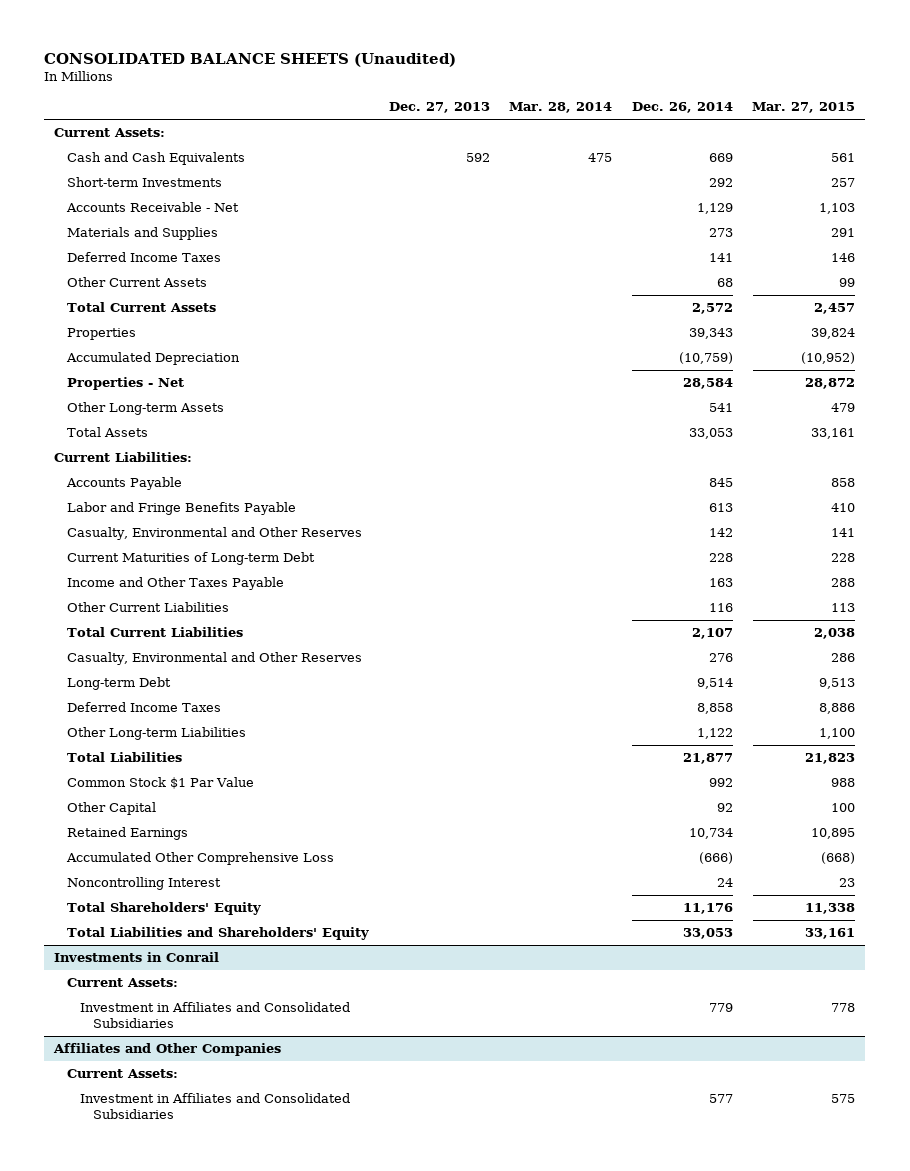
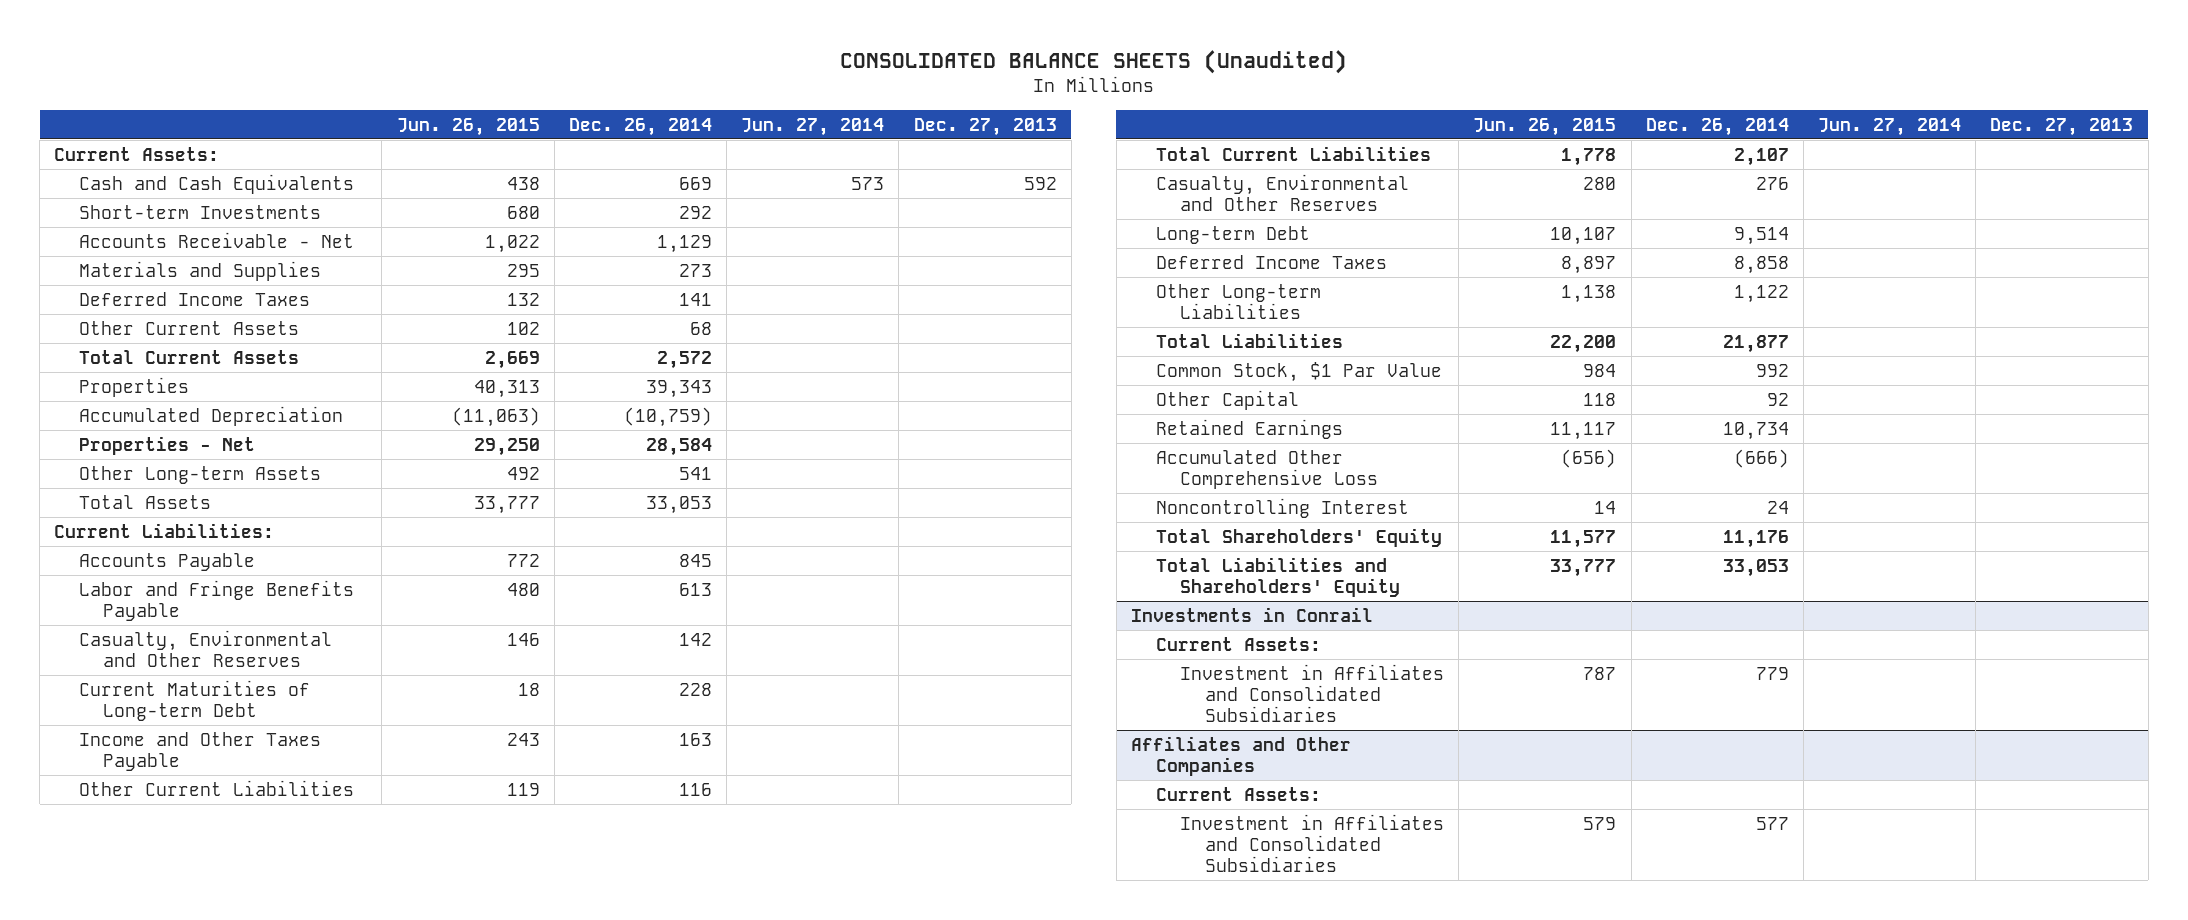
[509,102,613,114] Mar. 28, 2014 -> none
[752,102,856,114] Mar. 27, 2015 -> none
none -> [396,117,540,136] Jun. 26, 2015
none -> [741,117,885,136] Jun. 27, 2014
[66,777,254,790] Common Stock $1 Par Value -> [1155,361,1442,382] Common Stock, $1 Par Value

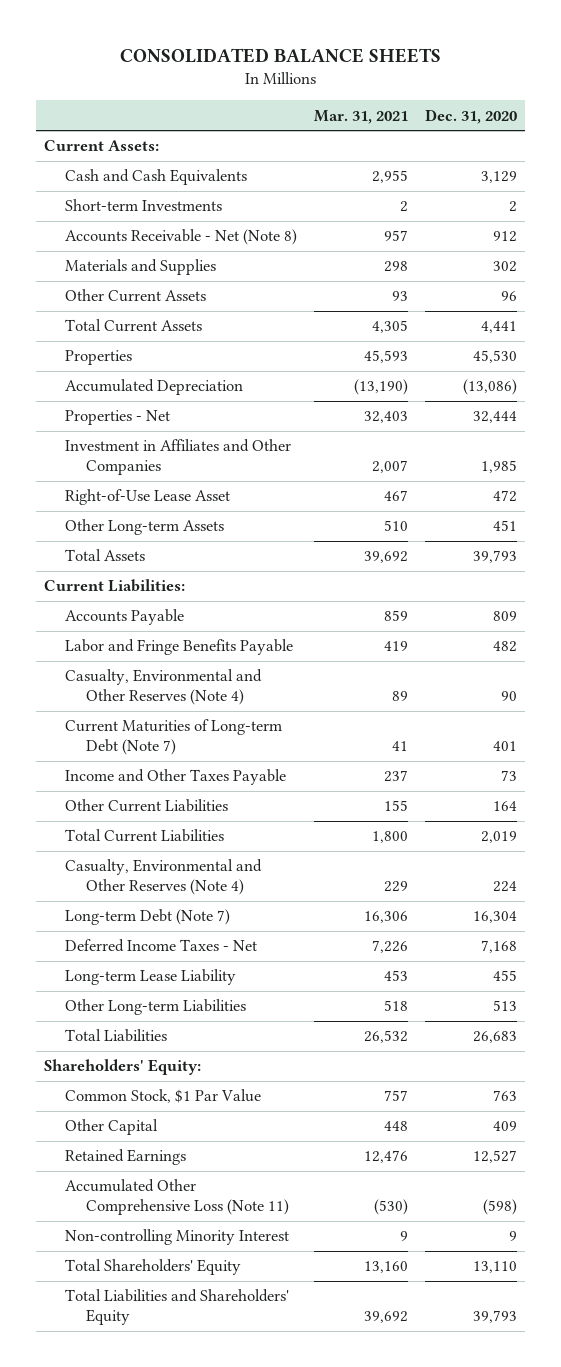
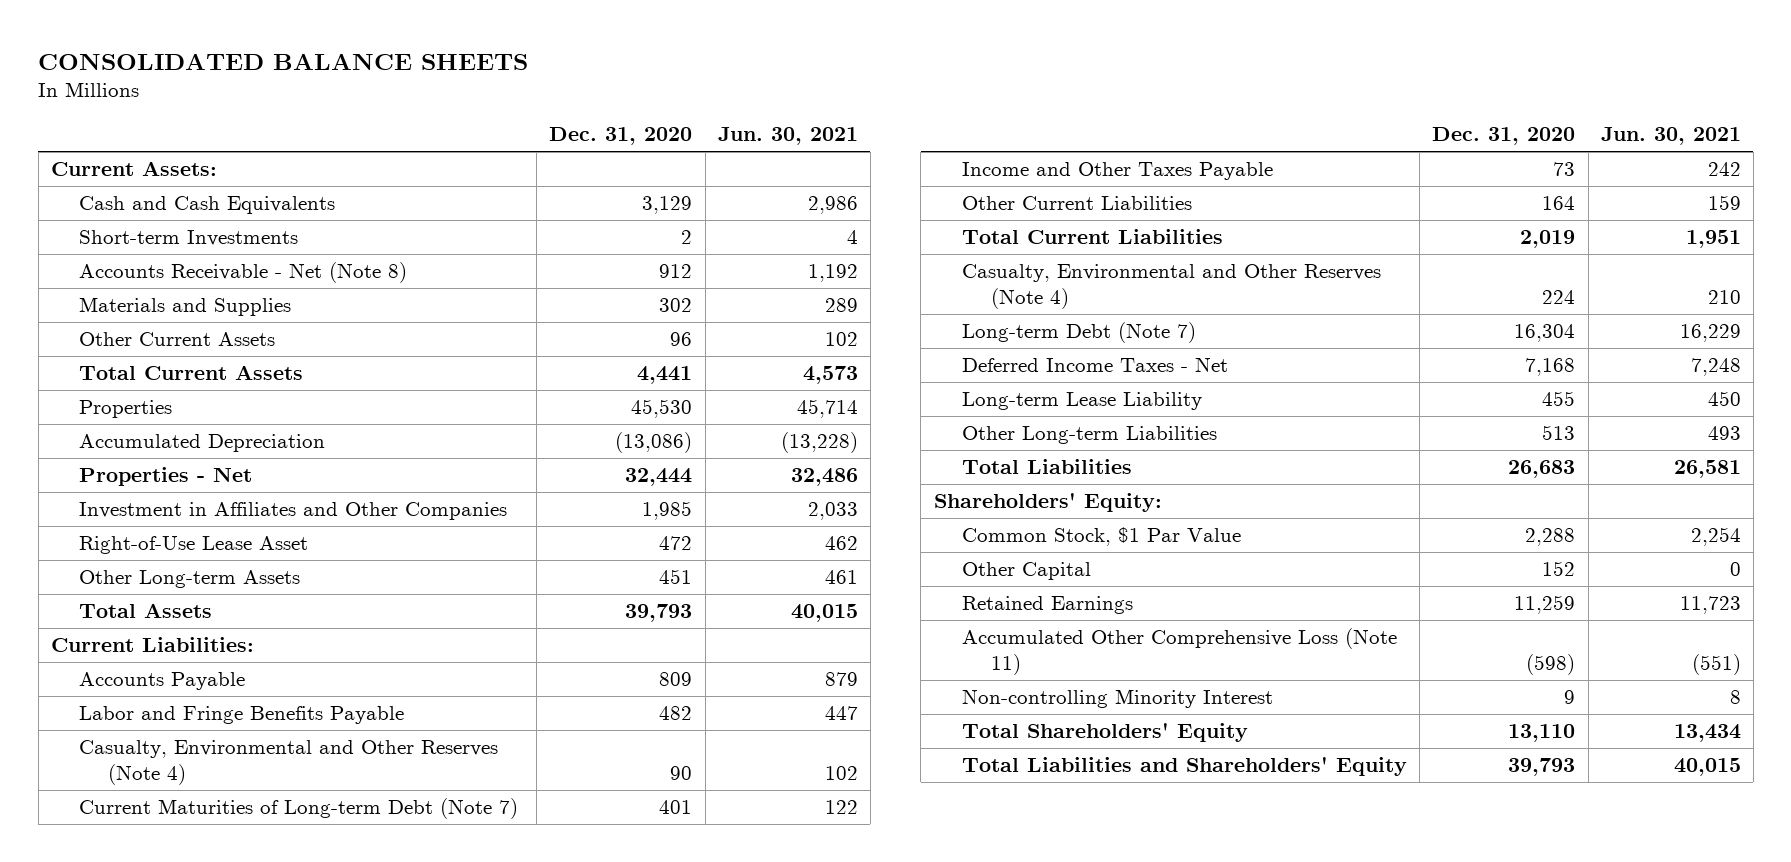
[313,109,408,124] Mar. 31, 2021 -> none
none -> [717,127,858,146] Jun. 30, 2021
[492,1090,517,1102] 763 -> [1525,527,1576,546] 2,288
[492,1121,517,1132] 409 -> [1542,560,1576,576] 152
[472,1150,517,1164] 12,527 -> [1514,594,1576,614] 11,259

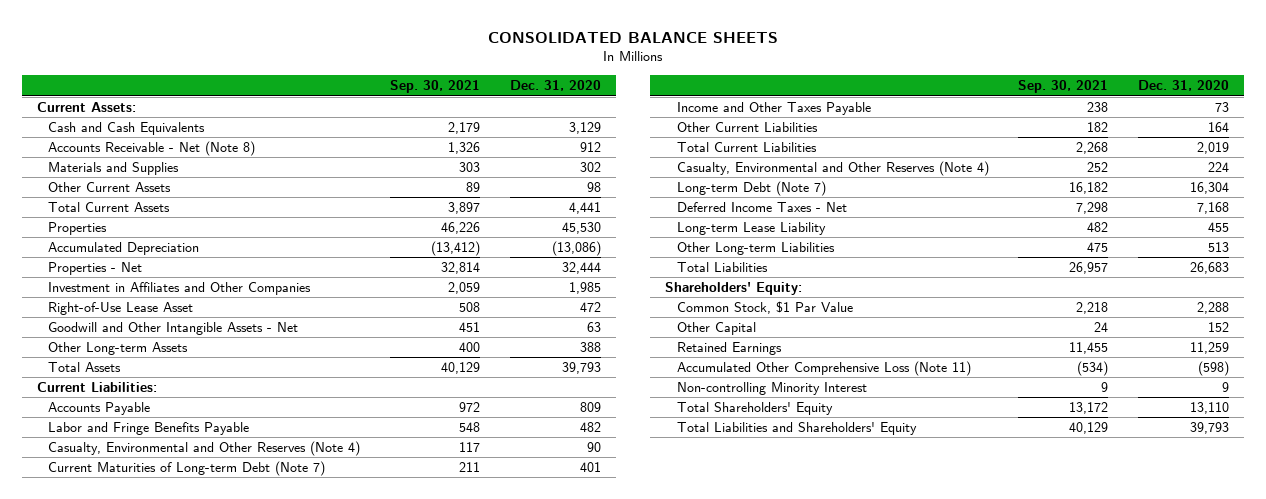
[717,127,858,146] Jun. 30, 2021 -> none
none -> [390,80,481,94] Sep. 30, 2021
[79,229,299,246] Short-term Investments -> none
[670,331,693,346] 96 -> [587,182,602,193] 98
none -> [48,322,299,336] Goodwill and Other Intangible Assets - Net
[659,568,693,584] 451 -> [580,342,602,353] 388

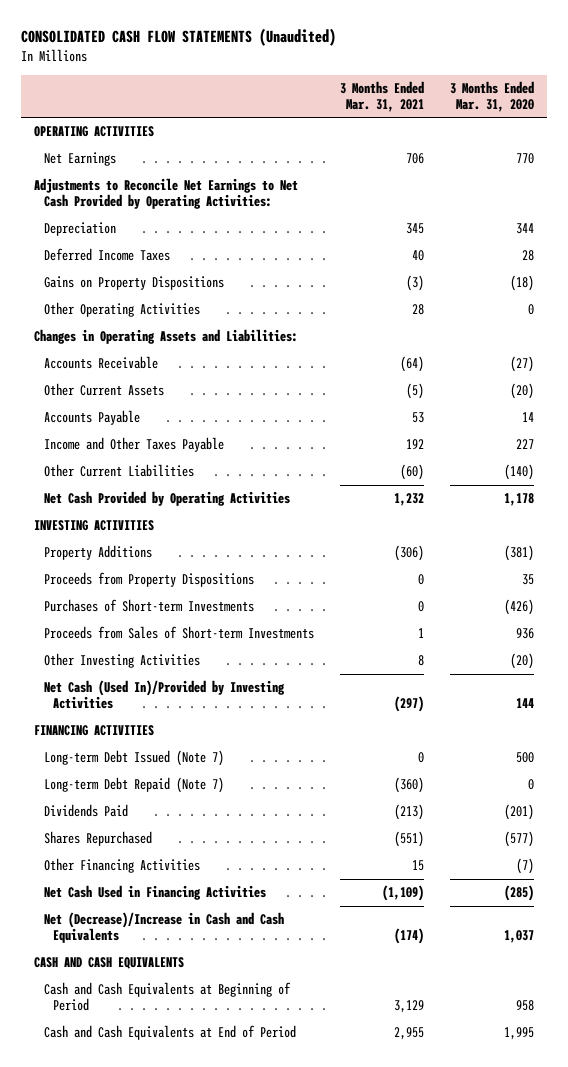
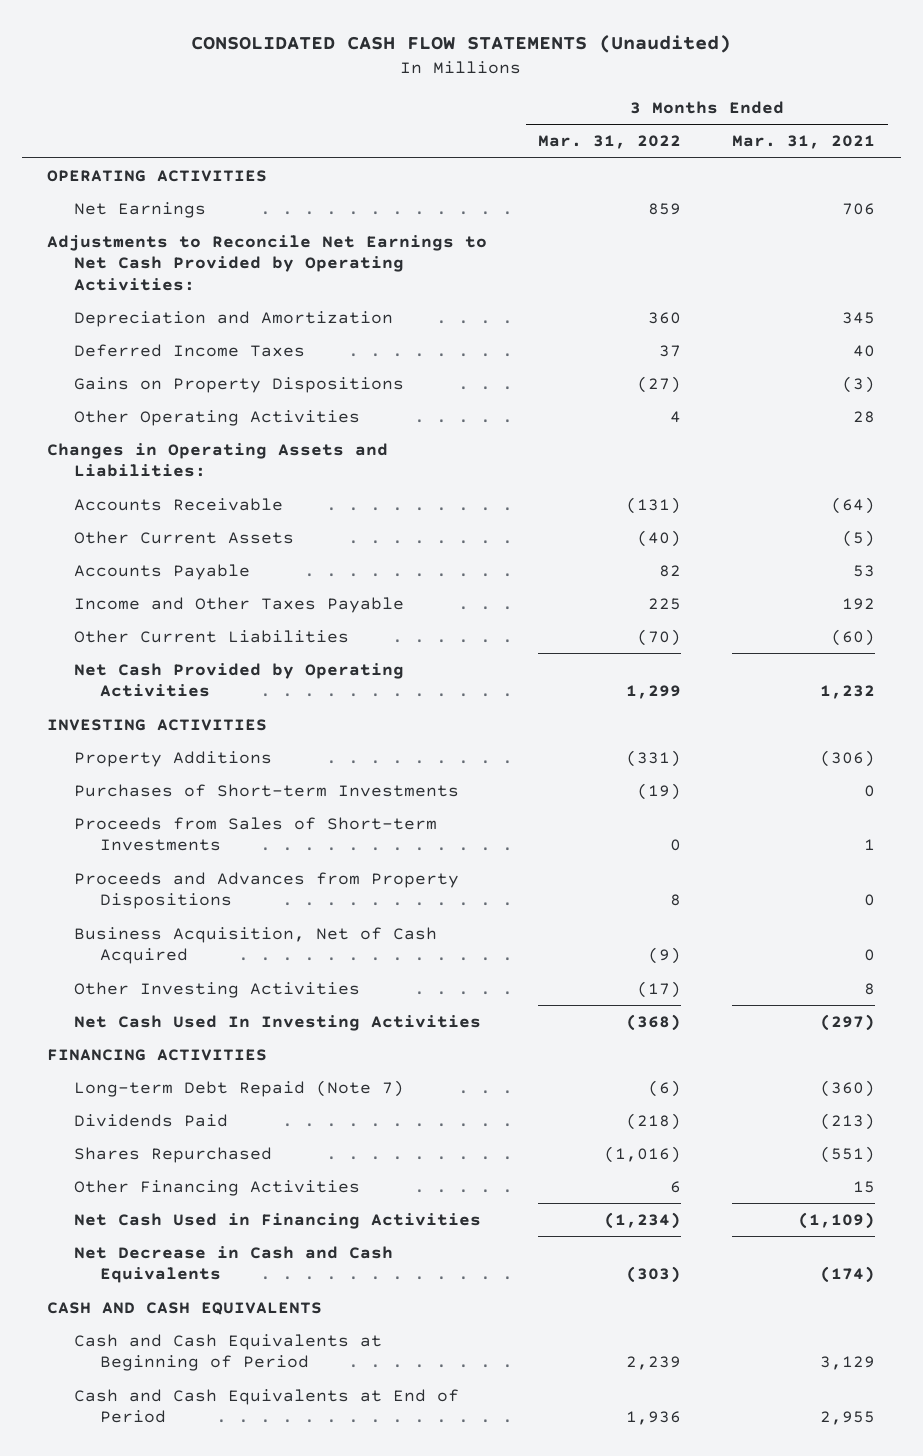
[449,80,534,112] 3 Months Ended Mar. 31, 2020 -> none
none -> [538,135,682,150] Mar. 31, 2022
[43,222,116,237] Depreciation -> [73,310,393,327] Depreciation and Amortization
[43,572,254,588] Proceeds from Property Dispositions -> none
none -> [73,871,459,910] Proceeds and Advances from Property Dispositions
none -> [73,926,437,965] Business Acquisition, Net of Cash Acquired
[43,680,285,710] Net Cash (Used In)/Provided by Investing Activities -> [73,1014,481,1031] Net Cash Used In Investing Activities
[43,750,224,767] Long-term Debt Issued (Note 7) -> none
[43,912,284,944] Net (Decrease)/Increase in Cash and Cash Equivalents -> [73,1245,393,1284] Net Decrease in Cash and Cash Equivalents

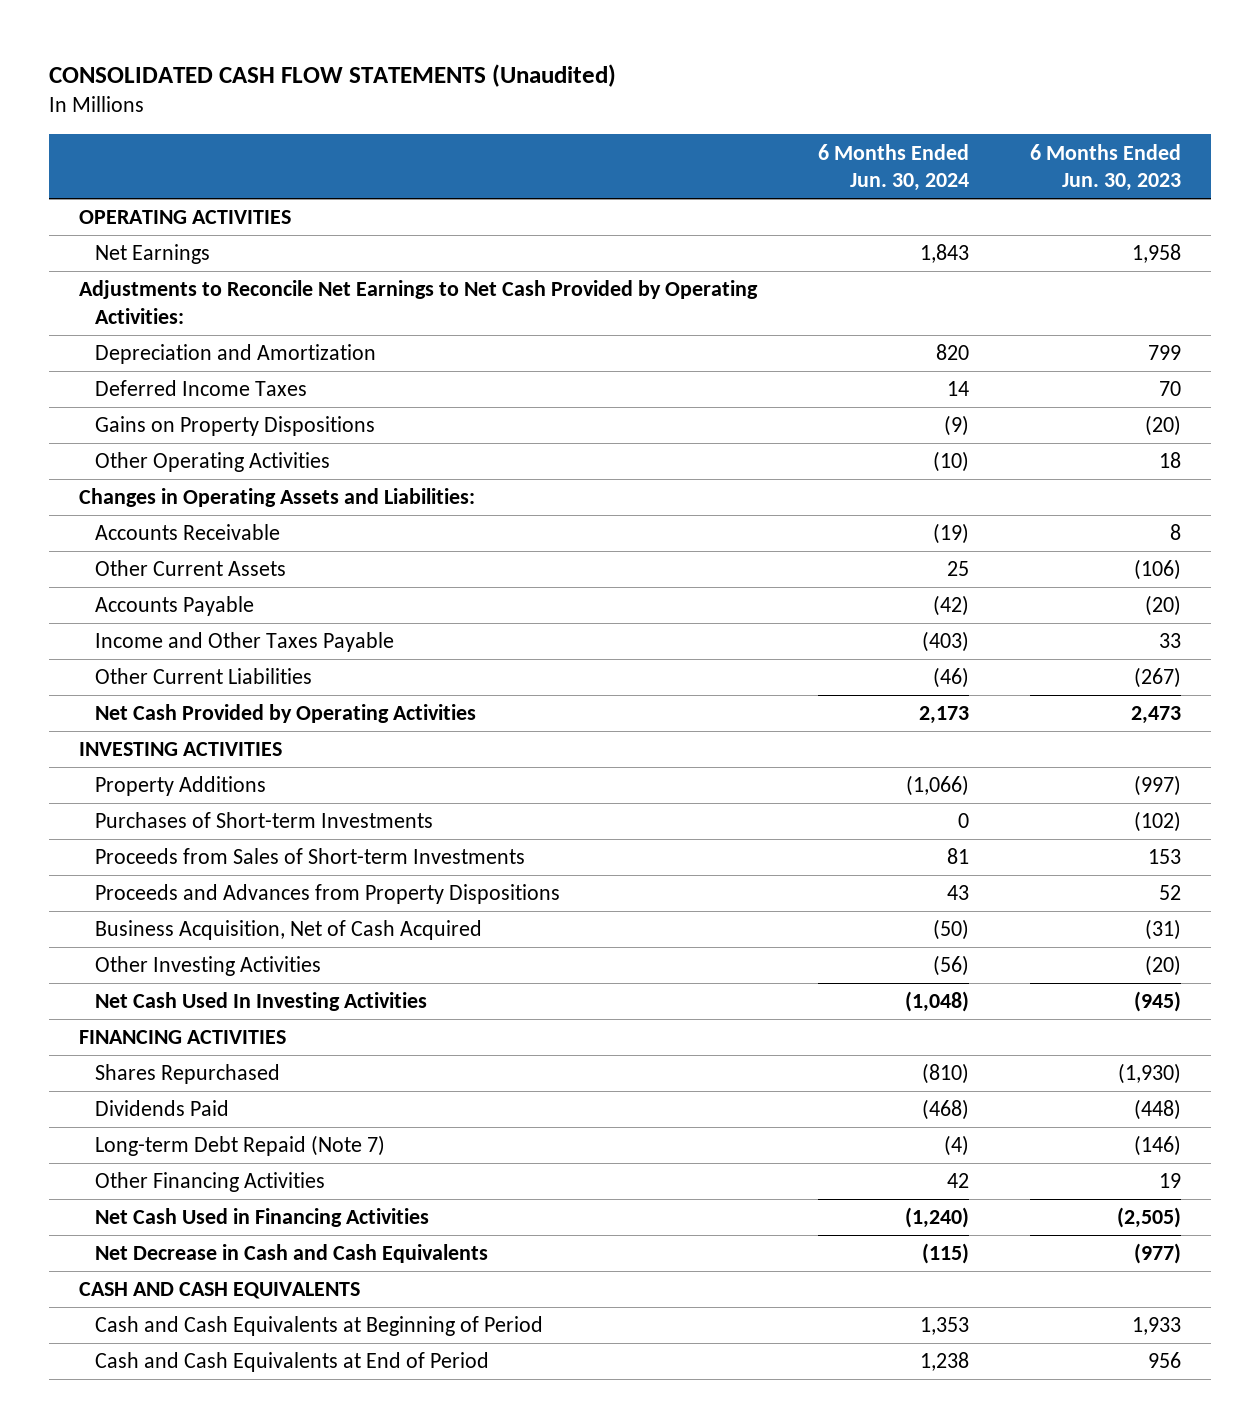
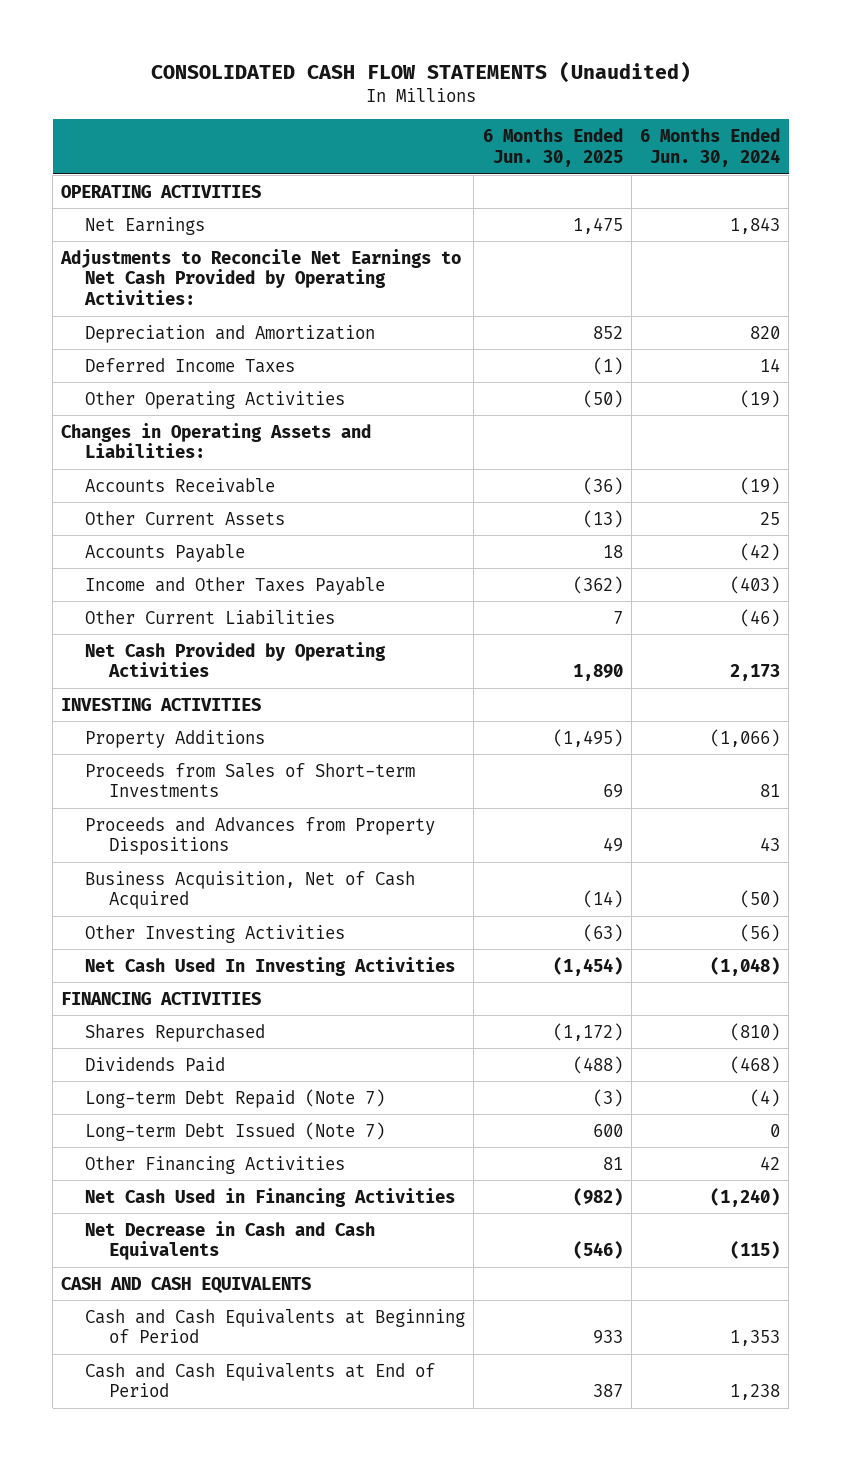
[1029,143,1181,192] 6 Months Ended Jun. 30, 2023 -> none
none -> [482,128,623,167] 6 Months Ended Jun. 30, 2025
[95,416,376,437] Gains on Property Dispositions -> none
[933,451,970,473] (10) -> [739,389,780,408] (19)
[95,812,434,829] Purchases of Short-term Investments -> none
none -> [85,1121,386,1141] Long-term Debt Issued (Note 7)

